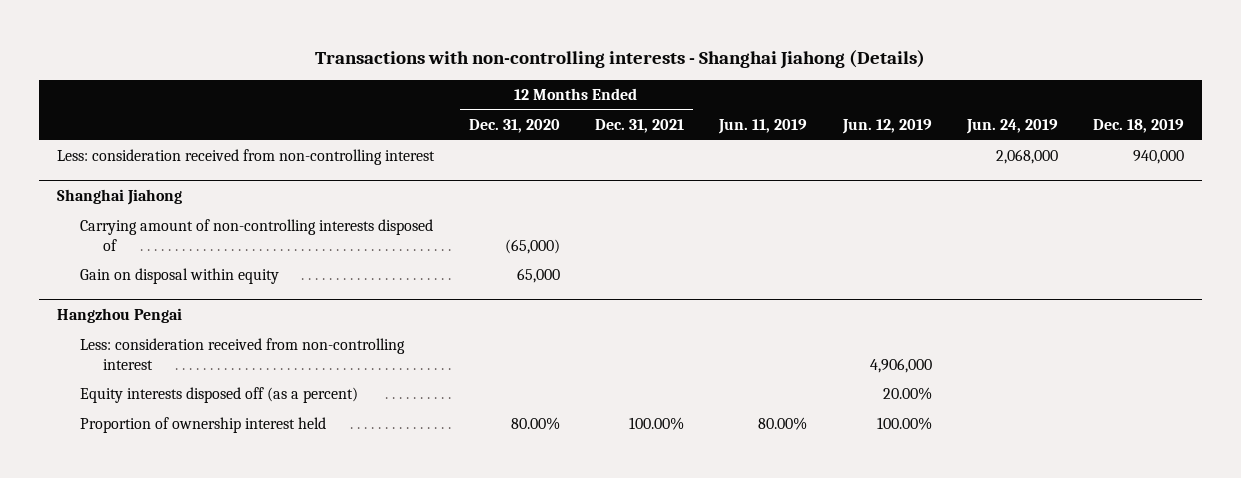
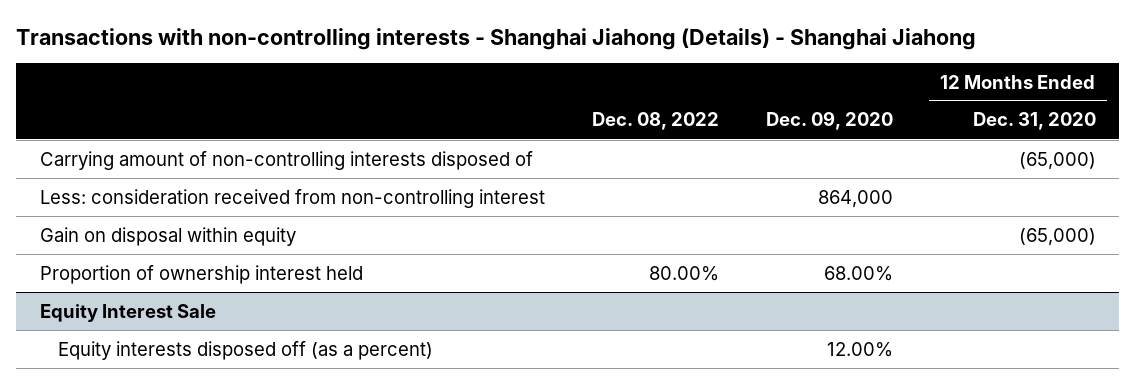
[315,49,926,69] Transactions with non-controlling interests - Shanghai Jiahong (Details) -> [15,27,976,50] Transactions with non-controlling interests - Shanghai Jiahong (Details) - Shanghai Jiahong
[595,119,685,134] Dec. 31, 2021 -> none
[718,119,808,135] Jun. 11, 2019 -> none
[841,119,932,135] Jun. 12, 2019 -> none
[965,119,1058,135] Jun. 24, 2019 -> none
[1093,119,1185,134] Dec. 18, 2019 -> none
none -> [591,112,719,131] Dec. 08, 2022
none -> [766,111,894,131] Dec. 09, 2020
none -> [39,150,533,170] Carrying amount of non-controlling interests disposed of
[79,219,433,251] Carrying amount of non-controlling interests disposed of -> none
[79,268,279,285] Gain on disposal within equity -> none
[56,308,182,324] Hangzhou Pengai -> none
[79,338,405,370] Less: consideration received from non-controlling interest -> none
[79,387,358,404] Equity interests disposed off (as a percent) -> none
[79,417,326,434] Proportion of ownership interest held -> none
none -> [39,226,296,246] Gain on disposal within equity
none -> [39,264,363,284] Proportion of ownership interest held
[56,189,182,206] Shanghai Jiahong -> [39,303,216,322] Equity Interest Sale
none -> [58,340,434,360] Equity interests disposed off (as a percent)

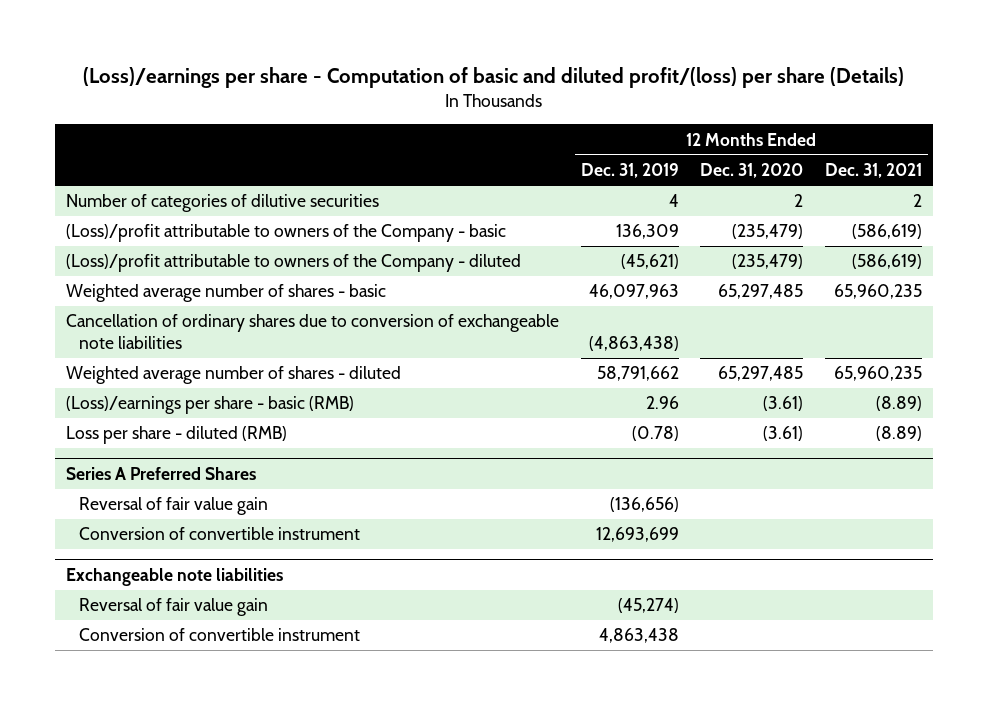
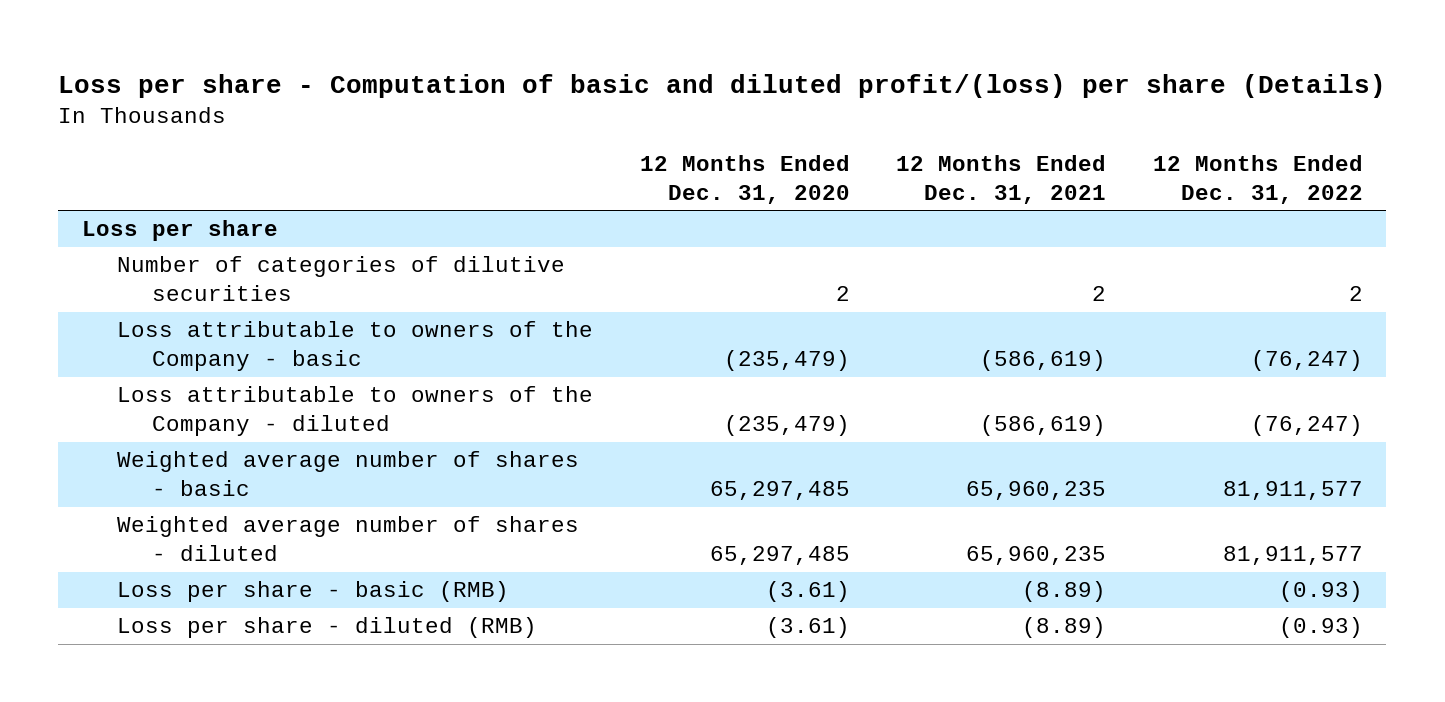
[83,66,905,88] (Loss)/earnings per share - Computation of basic and diluted profit/(loss) per share (Details) -> [58,74,1387,99] Loss per share - Computation of basic and diluted profit/(loss) per share (Details)
[580,163,679,179] Dec. 31, 2019 -> none
none -> [1153,155,1364,204] 12 Months Ended Dec. 31, 2022
none -> [81,220,278,242] Loss per share
[66,224,507,243] (Loss)/profit attributable to owners of the Company - basic -> [116,321,593,372] Loss attributable to owners of the Company - basic
[66,254,522,273] (Loss)/profit attributable to owners of the Company - diluted -> [116,386,593,437] Loss attributable to owners of the Company - diluted
[66,314,560,350] Cancellation of ordinary shares due to conversion of exchangeable note liabilities -> none
[66,396,355,415] (Loss)/earnings per share - basic (RMB) -> [116,581,509,603] Loss per share - basic (RMB)
[66,467,257,481] Series A Preferred Shares -> none
[79,497,269,516] Reversal of fair value gain -> none
[79,527,361,541] Conversion of convertible instrument -> none
[66,568,284,587] Exchangeable note liabilities -> none
[79,598,269,617] Reversal of fair value gain -> none
[79,628,361,642] Conversion of convertible instrument -> none

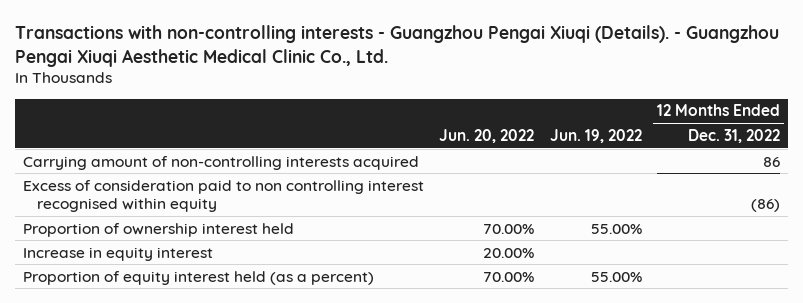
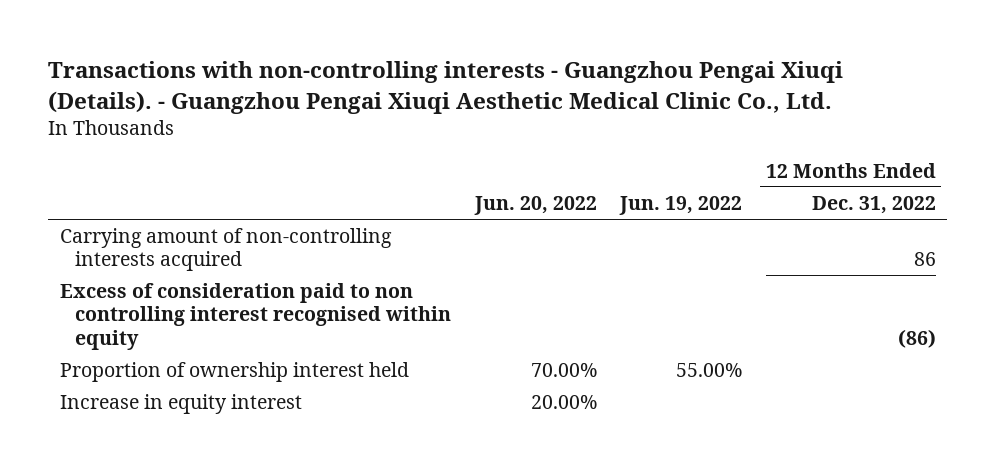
[22,270,374,285] Proportion of equity interest held (as a percent) -> none

